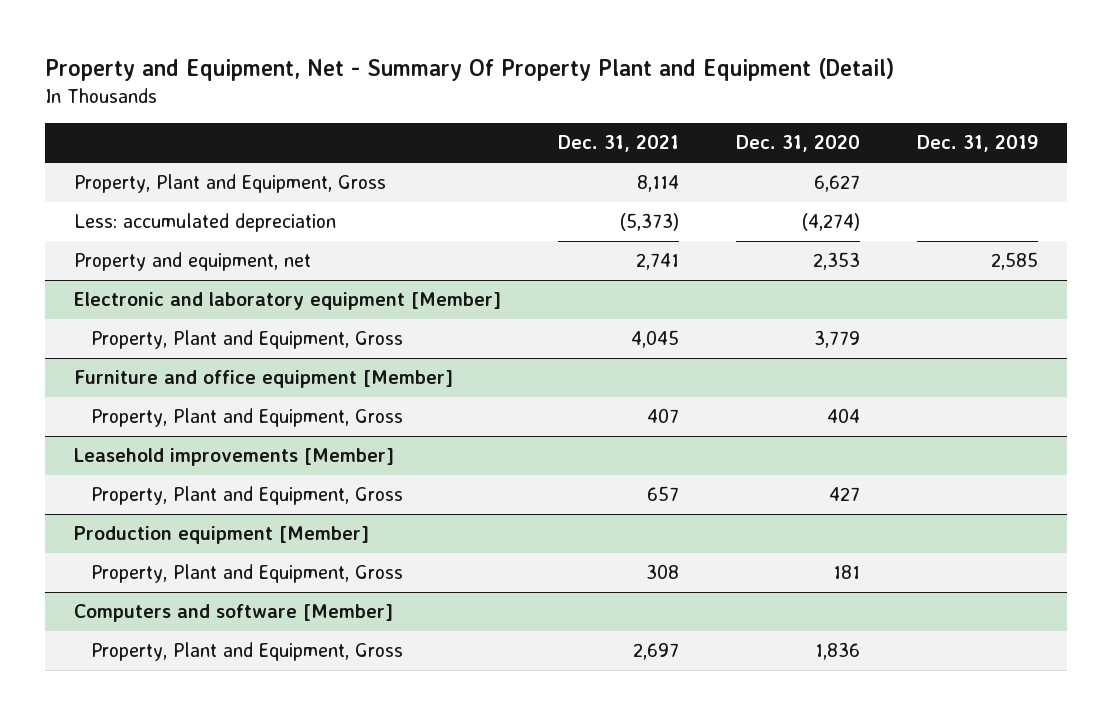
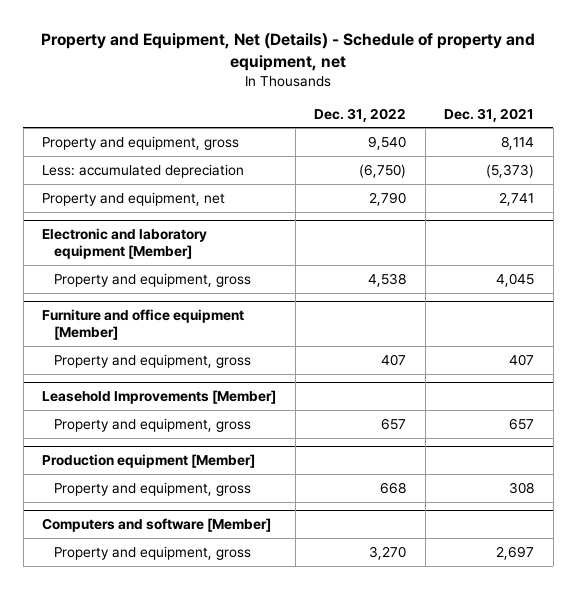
[45,58,895,82] Property and Equipment, Net - Summary Of Property Plant and Equipment (Detail) -> [41,32,536,71] Property and Equipment, Net (Details) - Schedule of property and equipment, net
[736,135,861,153] Dec. 31, 2020 -> none
[917,135,1039,153] Dec. 31, 2019 -> none
none -> [314,107,407,122] Dec. 31, 2022
[73,174,386,194] Property, Plant and Equipment, Gross -> [42,135,240,150] Property and equipment, gross
[91,330,404,350] Property, Plant and Equipment, Gross -> [53,272,251,287] Property and equipment, gross
[91,408,404,428] Property, Plant and Equipment, Gross -> [53,353,251,368] Property and equipment, gross
[73,448,394,467] Leasehold improvements [Member] -> [42,390,277,405] Leasehold Improvements [Member]
[91,486,404,506] Property, Plant and Equipment, Gross -> [53,417,251,432] Property and equipment, gross
[91,564,404,584] Property, Plant and Equipment, Gross -> [53,481,251,496] Property and equipment, gross
[91,642,404,662] Property, Plant and Equipment, Gross -> [53,545,251,560] Property and equipment, gross

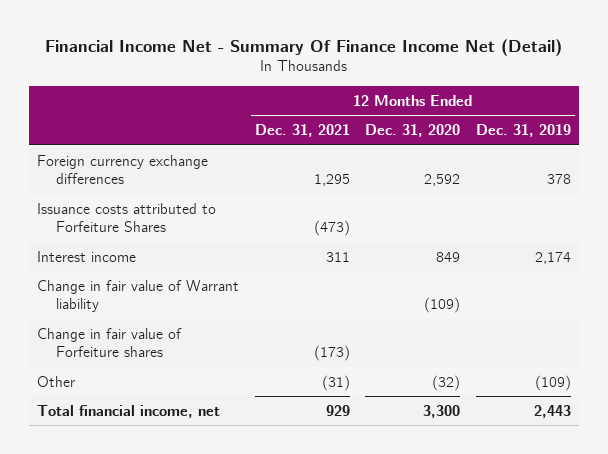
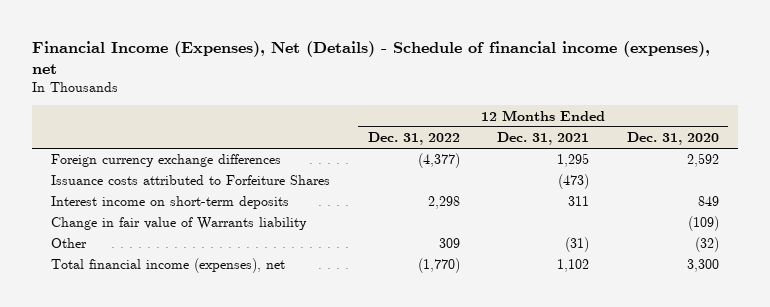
[44,38,562,56] Financial Income Net - Summary Of Finance Income Net (Detail) -> [32,41,711,74] Financial Income (Expenses), Net (Details) - Schedule of financial income (expenses), net
[475,123,571,137] Dec. 31, 2019 -> none
none -> [367,132,460,146] Dec. 31, 2022
[36,327,182,358] Change in fair value of Forfeiture shares -> none
[36,250,136,262] Interest income -> [51,196,290,210] Interest income on short-term deposits
[36,279,239,313] Change in fair value of Warrant liability -> [51,217,308,231] Change in fair value of Warrants liability
[36,404,220,418] Total financial income, net -> [51,258,286,274] Total financial income (expenses), net
[325,404,350,416] 929 -> [557,259,590,273] 1,102

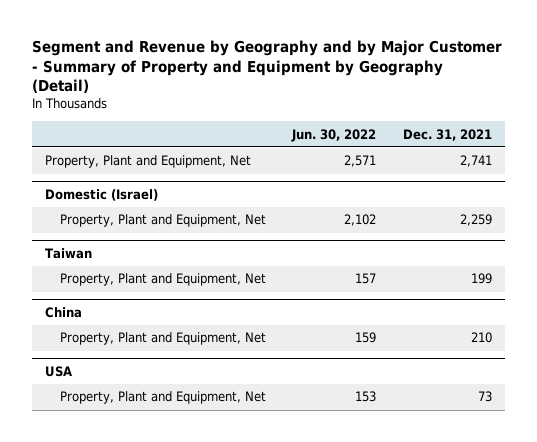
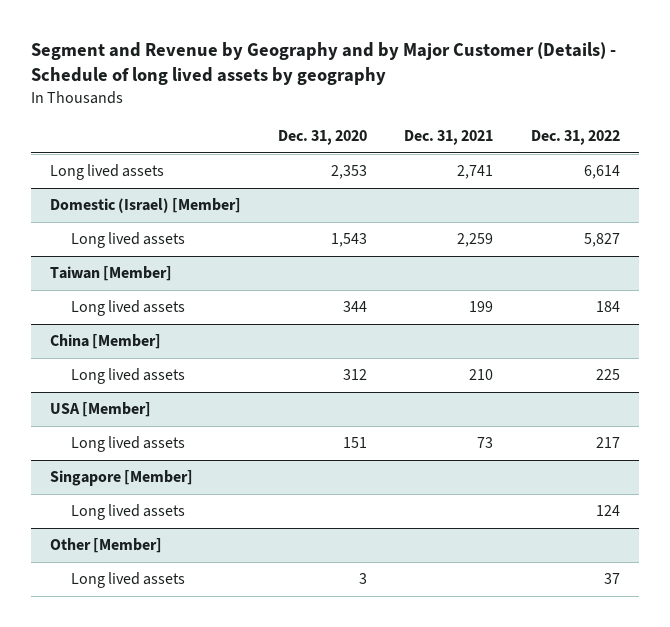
[32,39,503,94] Segment and Revenue by Geography and by Major Customer - Summary of Property and Equipment by Geography (Detail) -> [30,41,616,86] Segment and Revenue by Geography and by Major Customer (Details) - Schedule of long lived assets by geography
[291,128,377,142] Jun. 30, 2022 -> none
none -> [278,130,368,146] Dec. 31, 2020
none -> [530,130,620,146] Dec. 31, 2022
[60,332,267,346] Property, Plant and Equipment, Net -> none
[60,391,267,405] Property, Plant and Equipment, Net -> none
[45,155,252,169] Property, Plant and Equipment, Net -> [49,164,164,181] Long lived assets
[45,189,159,202] Domestic (Israel) -> [49,198,241,214] Domestic (Israel) [Member]
[60,214,267,228] Property, Plant and Equipment, Net -> [70,232,185,249] Long lived assets
[45,248,93,260] Taiwan -> [49,266,172,282] Taiwan [Member]
[60,273,267,287] Property, Plant and Equipment, Net -> [70,300,185,317] Long lived assets
[45,307,83,319] China -> [49,334,161,350] China [Member]
none -> [70,368,185,385] Long lived assets
[45,366,73,378] USA -> [49,402,151,418] USA [Member]
none -> [70,436,185,453] Long lived assets
none -> [49,470,193,487] Singapore [Member]
none -> [70,504,185,521] Long lived assets
none -> [49,538,162,554] Other [Member]
none -> [70,572,185,589] Long lived assets

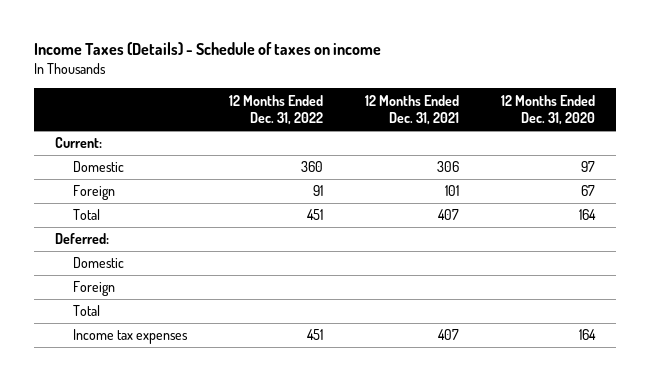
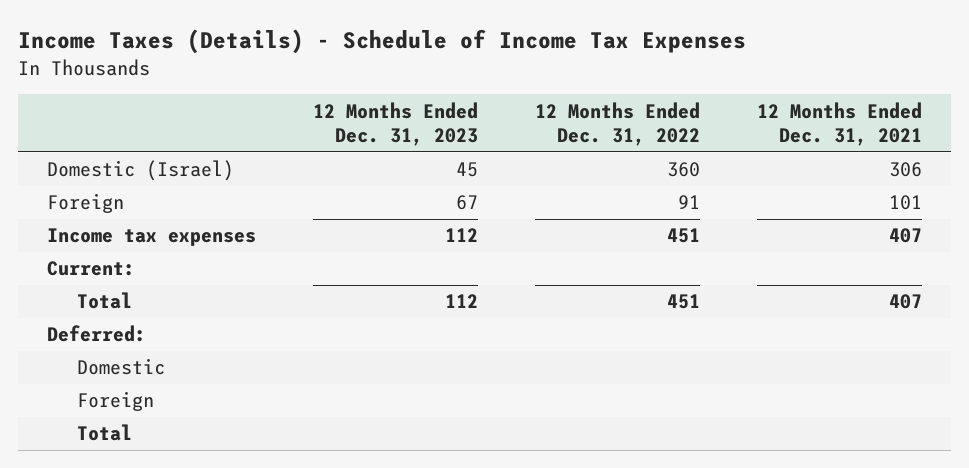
[33,42,381,56] Income Taxes (Details) - Schedule of taxes on income -> [18,29,747,55] Income Taxes (Details) - Schedule of Income Tax Expenses
[500,94,595,126] 12 Months Ended Dec. 31, 2020 -> none
none -> [313,101,479,146] 12 Months Ended Dec. 31, 2023
[72,161,124,173] Domestic -> [46,160,234,182] Domestic (Israel)
[72,329,188,345] Income tax expenses -> [46,228,256,247] Income tax expenses
[54,137,102,149] Current: -> [46,261,135,277] Current:

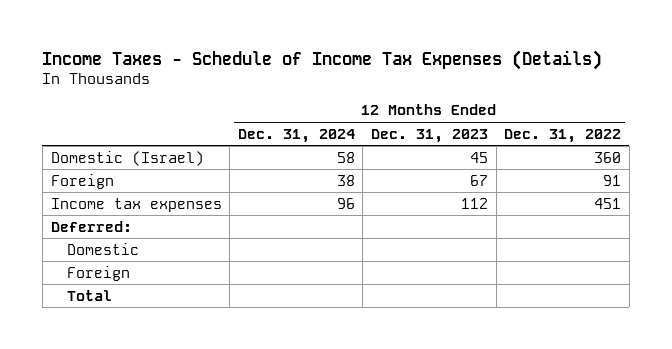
[18,29,747,55] Income Taxes (Details) - Schedule of Income Tax Expenses -> [42,49,603,70] Income Taxes - Schedule of Income Tax Expenses (Details)
[757,101,923,146] 12 Months Ended Dec. 31, 2021 -> none
none -> [237,128,355,143] Dec. 31, 2024
[46,261,135,277] Current: -> none
[77,292,133,310] Total -> none

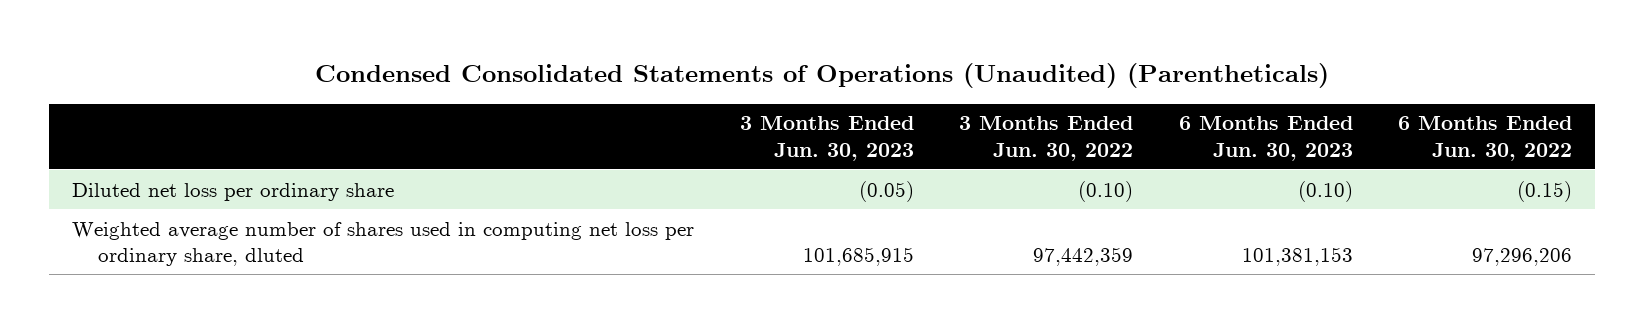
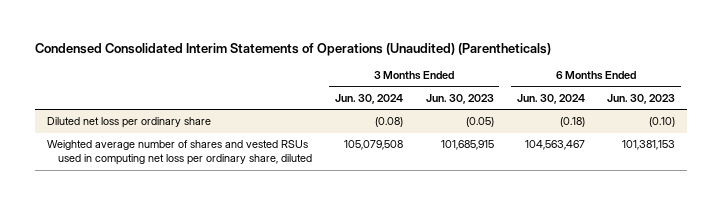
[315,63,1330,89] Condensed Consolidated Statements of Operations (Unaudited) (Parentheticals) -> [35,42,552,56] Condensed Consolidated Interim Statements of Operations (Unaudited) (Parentheticals)
[959,116,1134,161] 3 Months Ended Jun. 30, 2022 -> none
[1398,116,1573,161] 6 Months Ended Jun. 30, 2022 -> none
none -> [334,94,403,105] Jun. 30, 2024
none -> [516,94,585,105] Jun. 30, 2024
[72,221,695,267] Weighted average number of shares used in computing net loss per ordinary share, dluted -> [46,140,312,166] Weighted average number of shares and vested RSUs used in computing net loss per ordinary share, diluted

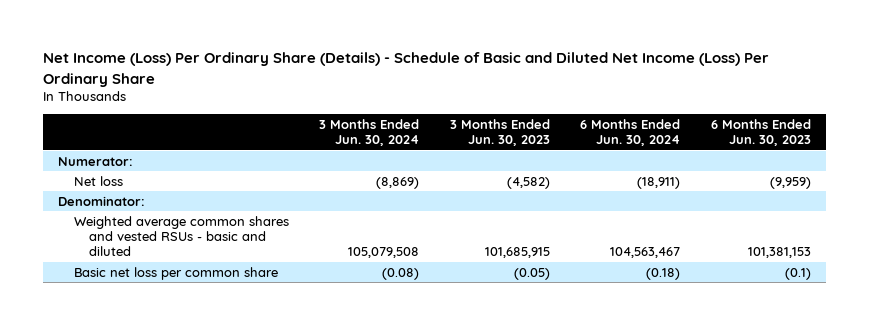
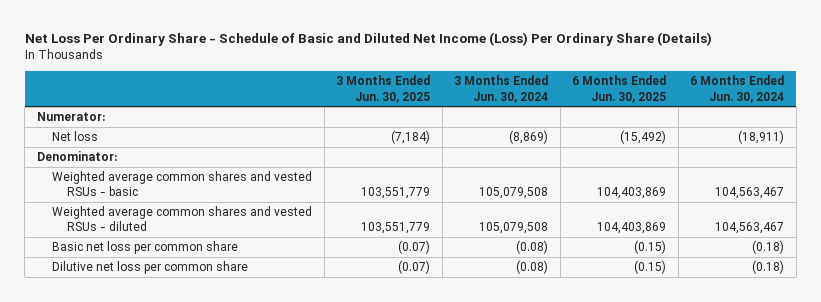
[42,52,769,87] Net Income (Loss) Per Ordinary Share (Details) - Schedule of Basic and Diluted Net Income (Loss) Per Ordinary Share -> [24,32,712,47] Net Loss Per Ordinary Share - Schedule of Basic and Diluted Net Income (Loss) Per Ordinary Share (Details)
[449,119,550,147] 3 Months Ended Jun. 30, 2023 -> none
[710,119,811,147] 6 Months Ended Jun. 30, 2023 -> none
none -> [336,75,431,103] 3 Months Ended Jun. 30, 2025
none -> [572,75,667,103] 6 Months Ended Jun. 30, 2025
[73,215,289,257] Weighted average common shares and vested RSUs - basic and diluted -> [51,171,312,197] Weighted average common shares and vested RSUs - basic
none -> [51,206,312,232] Weighted average common shares and vested RSUs - diluted
none -> [51,261,248,275] Dilutive net loss per common share

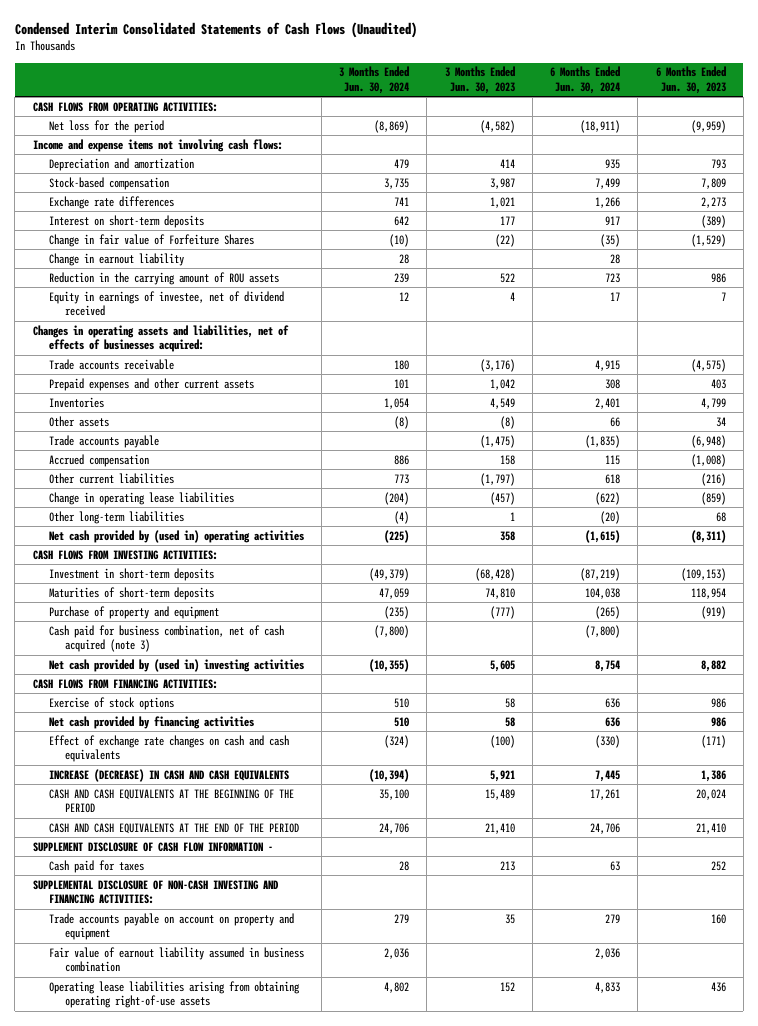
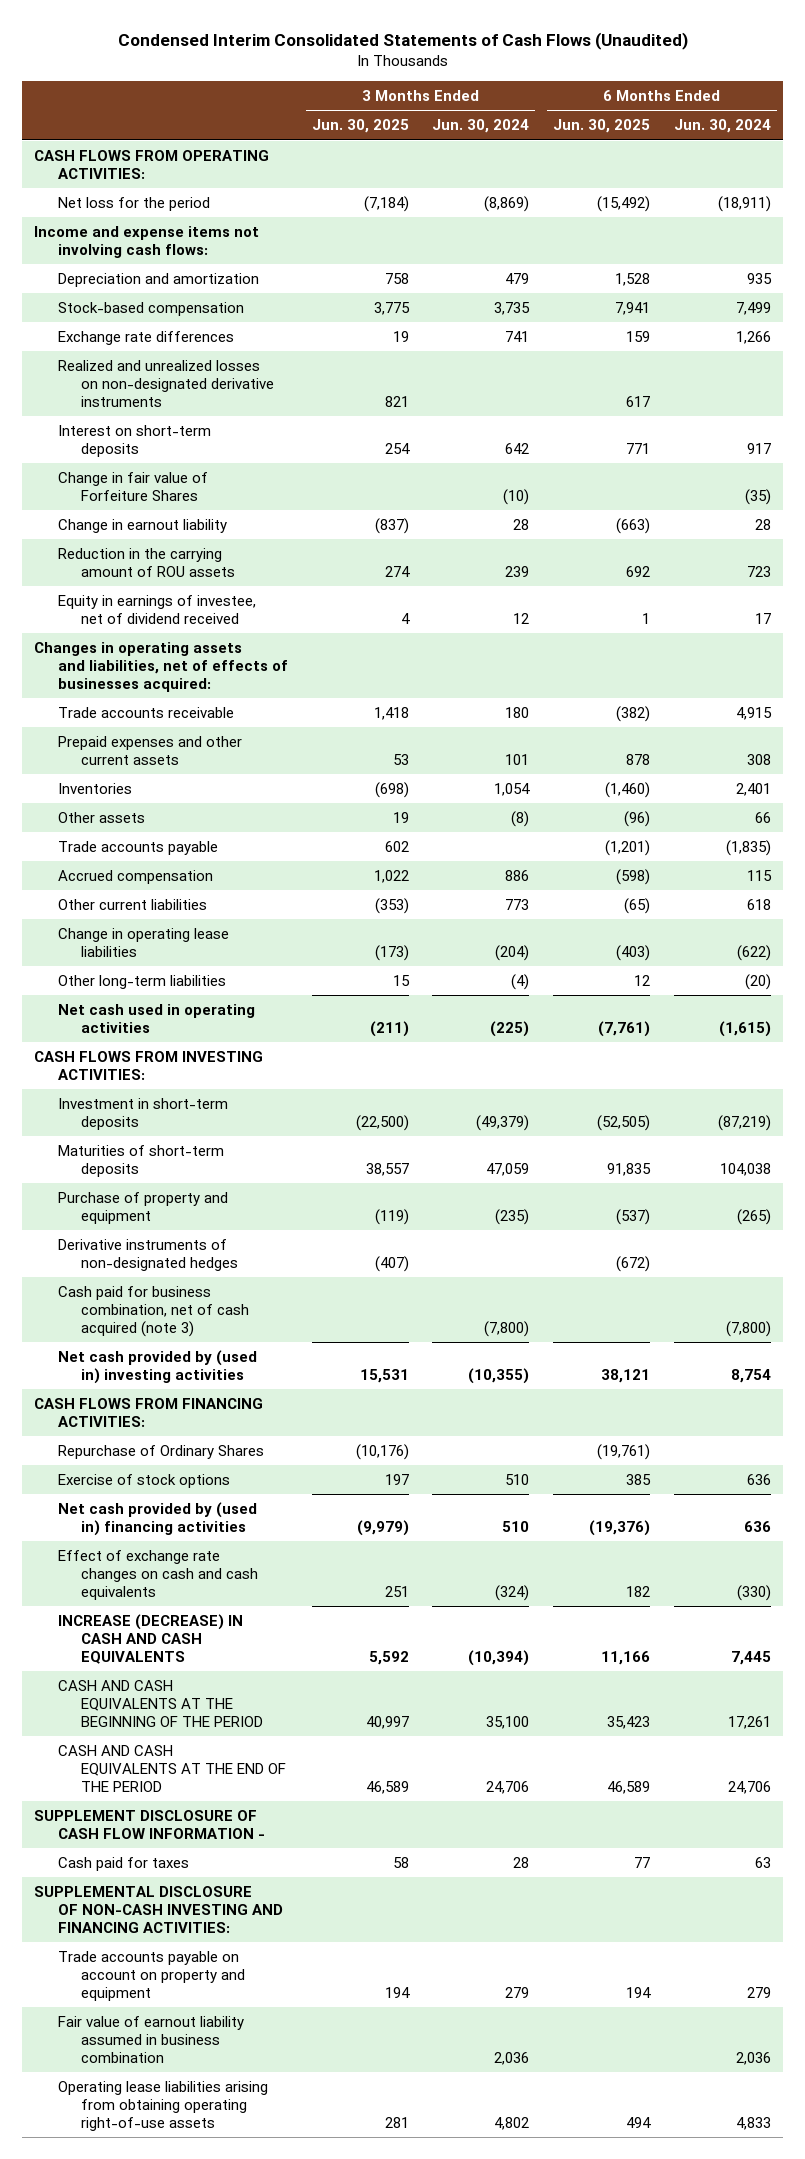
[444,66,515,94] 3 Months Ended Jun. 30, 2023 -> none
[655,66,726,94] 6 Months Ended Jun. 30, 2023 -> none
none -> [311,119,409,134] Jun. 30, 2025
none -> [553,119,651,134] Jun. 30, 2025
none -> [57,360,275,407] Realized and unrealized losses on non-designated derivative instruments
[48,529,304,543] Net cash provided by (used in) operating activities -> [57,1004,255,1033] Net cash used in operating activities
none -> [57,1239,239,1271] Derivative instruments of non-designated hedges
none -> [57,1445,264,1460] Repurchase of Ordinary Shares
[48,715,254,729] Net cash provided by financing activities -> [57,1502,257,1536] Net cash provided by (used in) financing activities

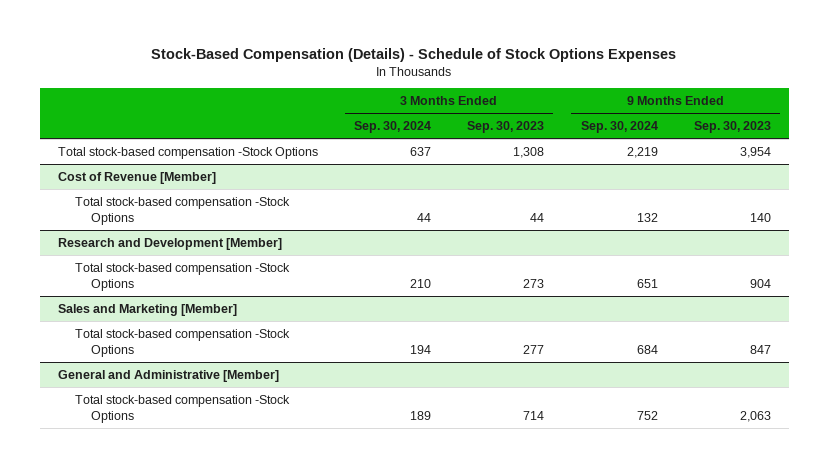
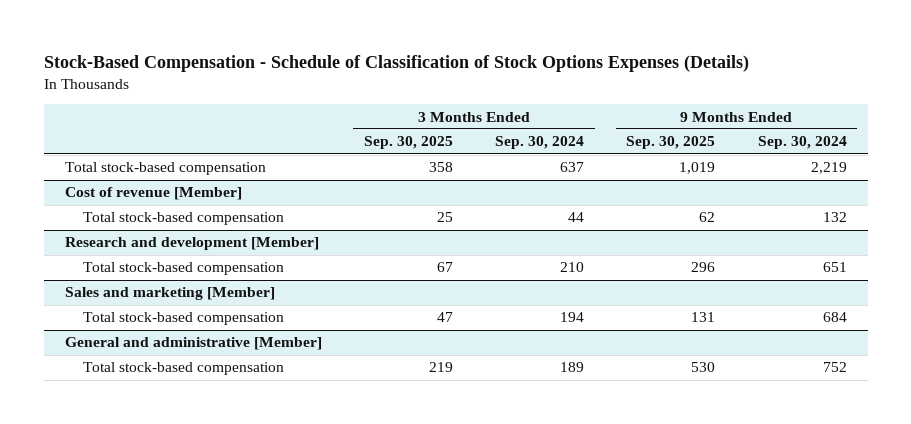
[151,47,677,62] Stock-Based Compensation (Details) - Schedule of Stock Options Expenses -> [43,54,749,72] Stock-Based Compensation - Schedule of Classification of Stock Options Expenses (Details)
[467,120,545,133] Sep. 30, 2023 -> none
[693,120,771,133] Sep. 30, 2023 -> none
none -> [363,136,453,150] Sep. 30, 2025
none -> [626,136,716,150] Sep. 30, 2025
[57,146,318,159] Total stock-based compensation -Stock Options -> [64,162,266,176] Total stock-based compensation
[57,171,216,184] Cost of Revenue [Member] -> [64,187,242,201] Cost of revenue [Member]
[74,196,290,225] Total stock-based compensation -Stock Options -> [83,212,285,226] Total stock-based compensation
[57,237,282,250] Research and Development [Member] -> [64,237,319,251] Research and development [Member]
[74,262,290,291] Total stock-based compensation -Stock Options -> [83,262,285,276] Total stock-based compensation
[57,303,237,316] Sales and Marketing [Member] -> [64,287,275,301] Sales and marketing [Member]
[74,328,290,357] Total stock-based compensation -Stock Options -> [83,312,285,326] Total stock-based compensation
[57,369,279,382] General and Administrative [Member] -> [64,337,322,351] General and administrative [Member]
[74,394,290,423] Total stock-based compensation -Stock Options -> [83,362,285,376] Total stock-based compensation

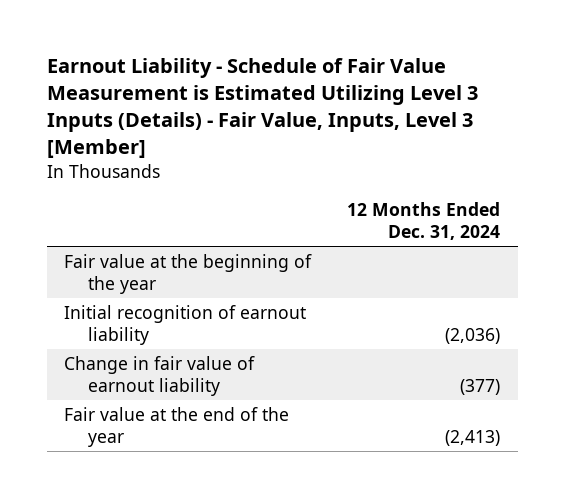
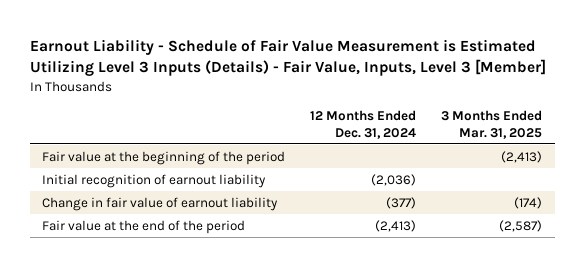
none -> [441,110,543,139] 3 Months Ended Mar. 31, 2025
[64,254,313,294] Fair value at the beginning of the year -> [42,150,286,165] Fair value at the beginning of the period
[64,407,290,447] Fair value at the end of the year -> [42,219,246,234] Fair value at the end of the period

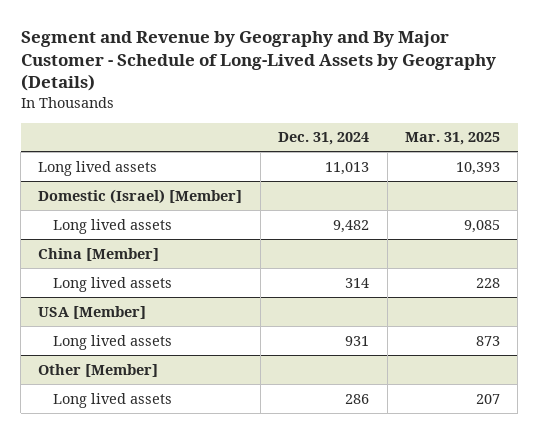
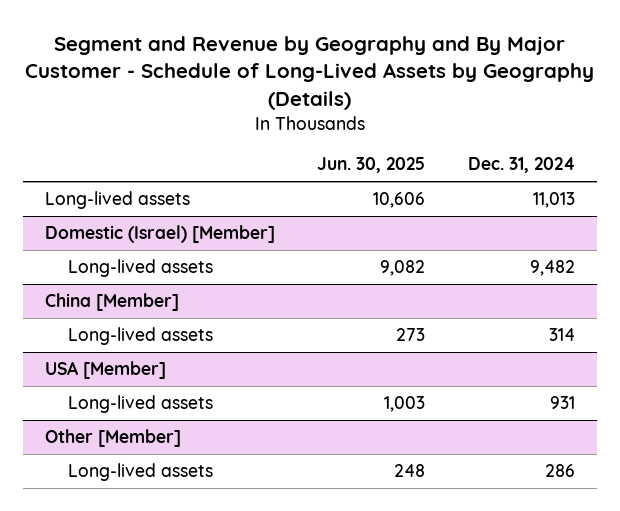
[405,132,501,146] Mar. 31, 2025 -> none
none -> [317,157,426,174] Jun. 30, 2025
[38,160,158,176] Long lived assets -> [44,191,190,210] Long-lived assets
[53,218,173,234] Long lived assets -> [67,259,213,278] Long-lived assets
[53,276,173,292] Long lived assets -> [67,327,213,346] Long-lived assets
[53,334,173,350] Long lived assets -> [67,395,213,414] Long-lived assets
[53,392,173,408] Long lived assets -> [67,463,213,482] Long-lived assets

